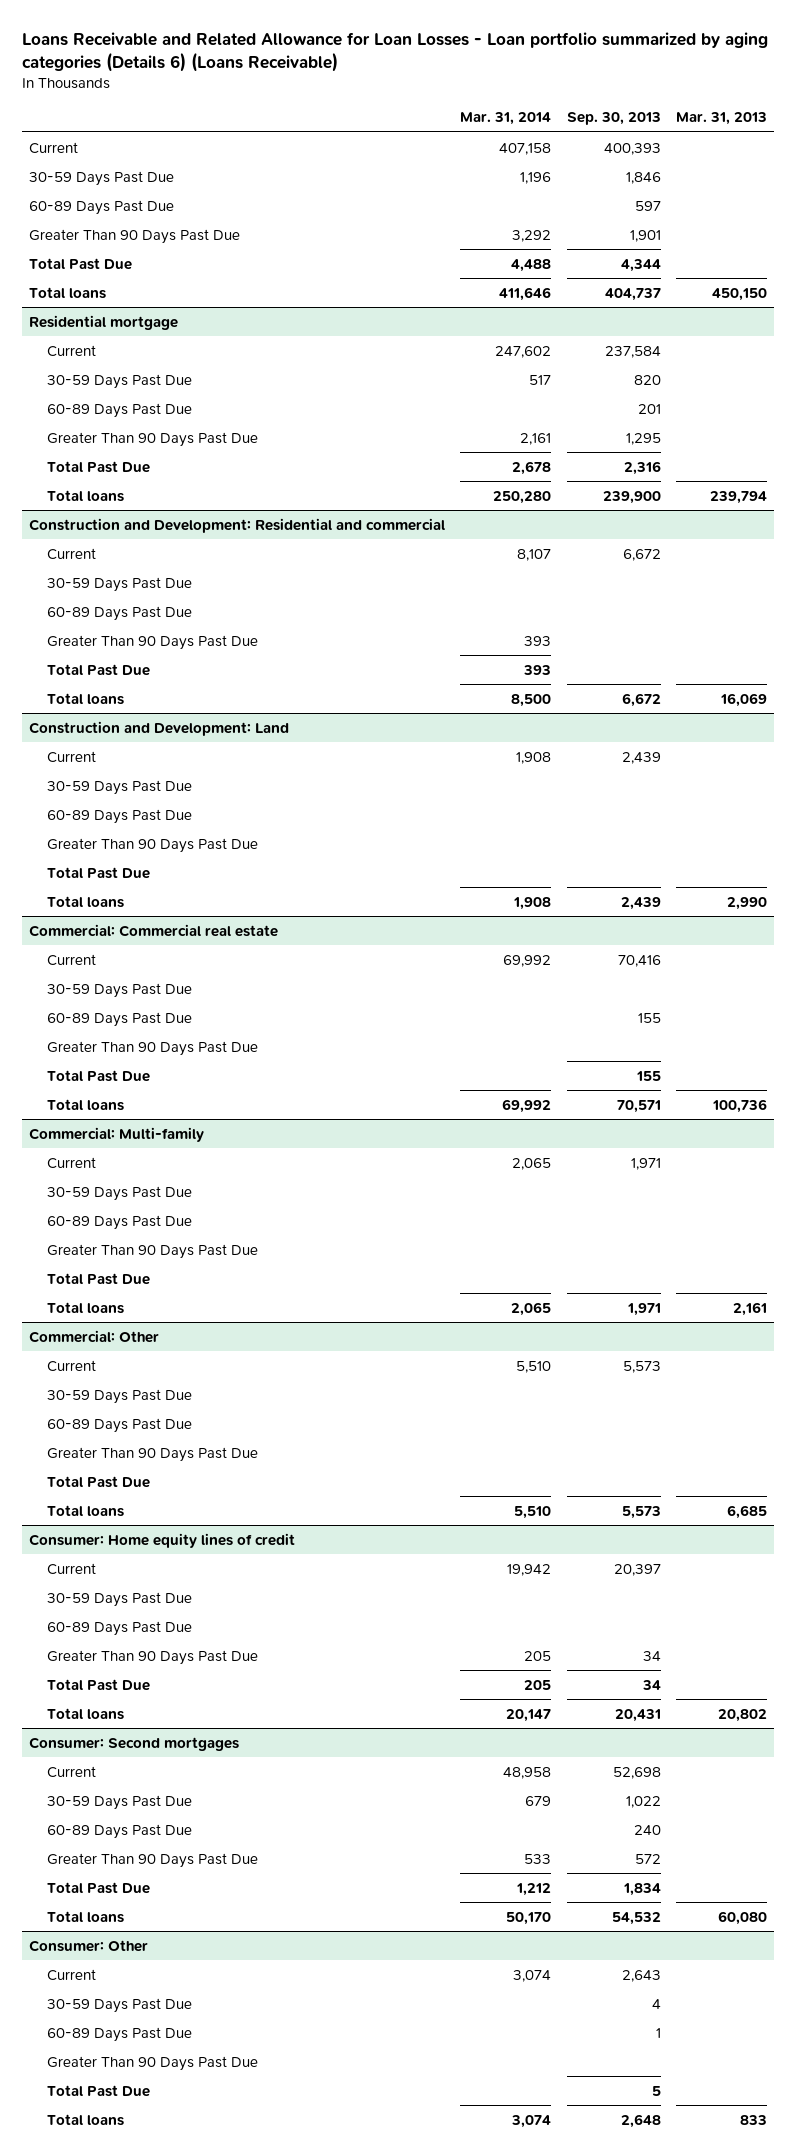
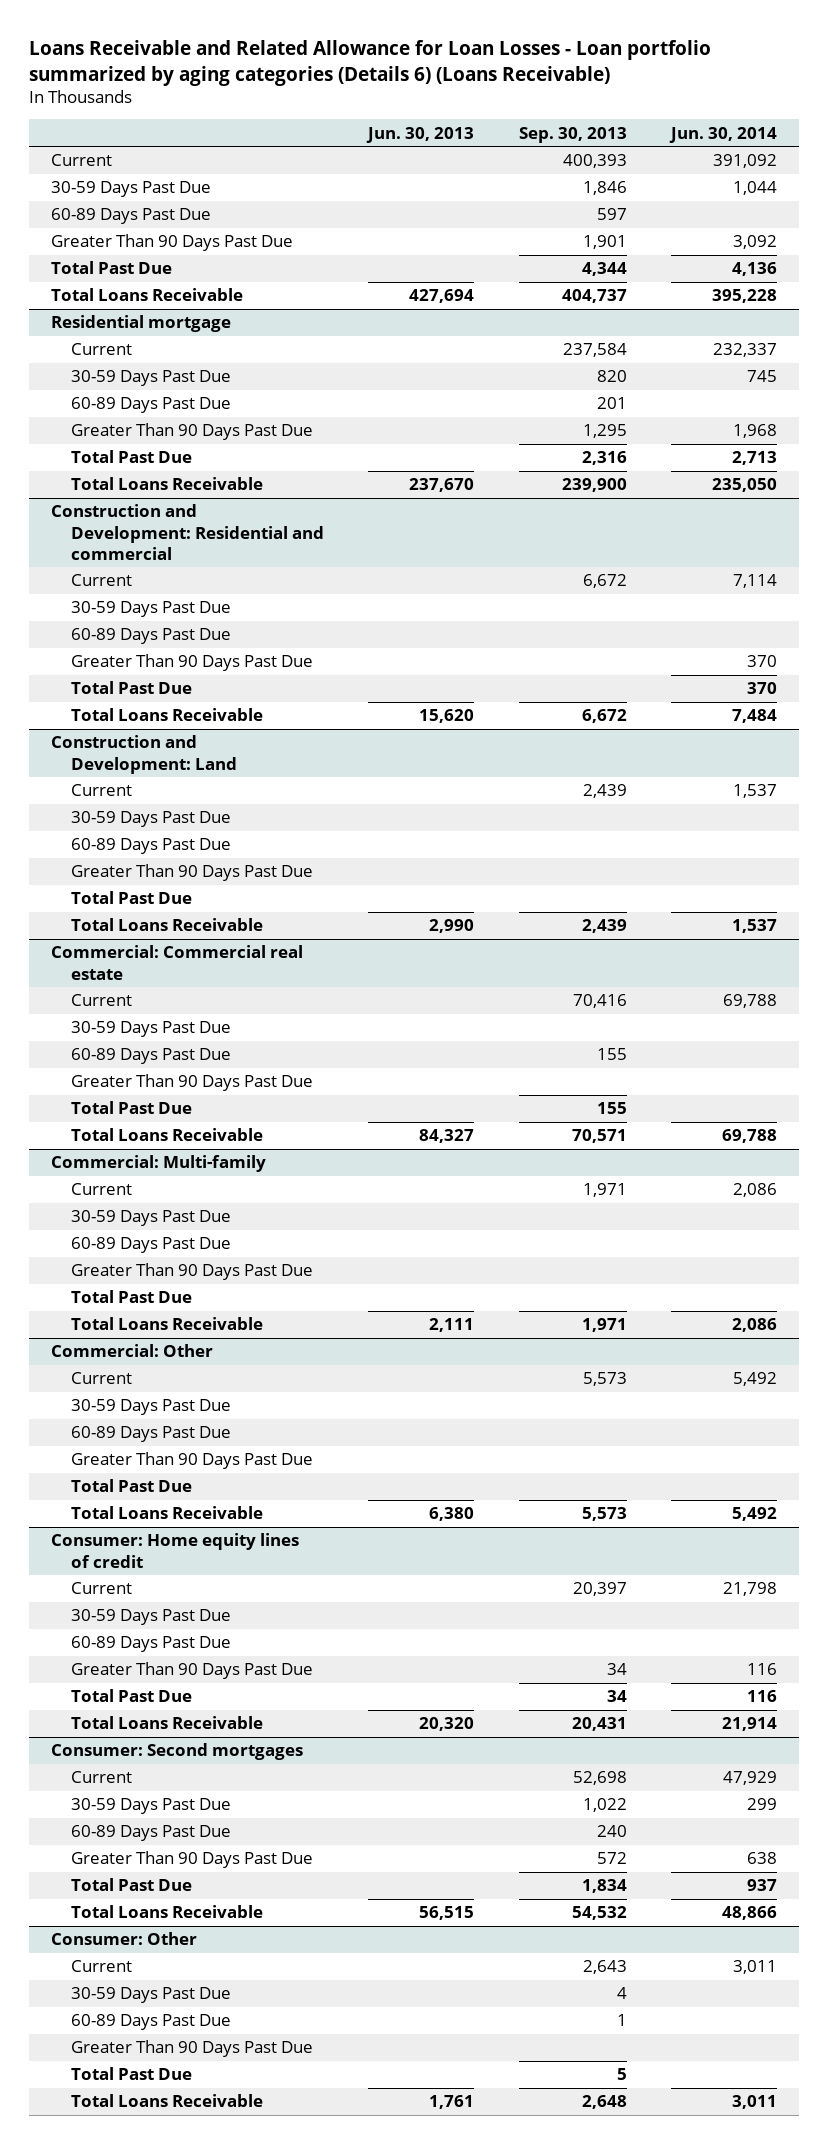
[460,112,552,126] Mar. 31, 2014 -> none
[675,112,767,126] Mar. 31, 2013 -> none
none -> [366,126,475,143] Jun. 30, 2013
none -> [669,126,778,143] Jun. 30, 2014
[29,286,107,299] Total loans -> [51,288,244,302] Total Loans Receivable
[46,489,124,502] Total loans -> [70,477,263,491] Total Loans Receivable
[46,692,124,705] Total loans -> [70,708,263,722] Total Loans Receivable
[46,895,124,908] Total loans -> [70,918,263,932] Total Loans Receivable
[46,1098,124,1111] Total loans -> [70,1128,263,1142] Total Loans Receivable
[46,1301,124,1314] Total loans -> [70,1317,263,1331] Total Loans Receivable
[46,1504,124,1517] Total loans -> [70,1506,263,1520] Total Loans Receivable
[46,1707,124,1720] Total loans -> [70,1716,263,1730] Total Loans Receivable
[46,1910,124,1923] Total loans -> [70,1905,263,1919] Total Loans Receivable
[46,2113,124,2126] Total loans -> [70,2094,263,2108] Total Loans Receivable

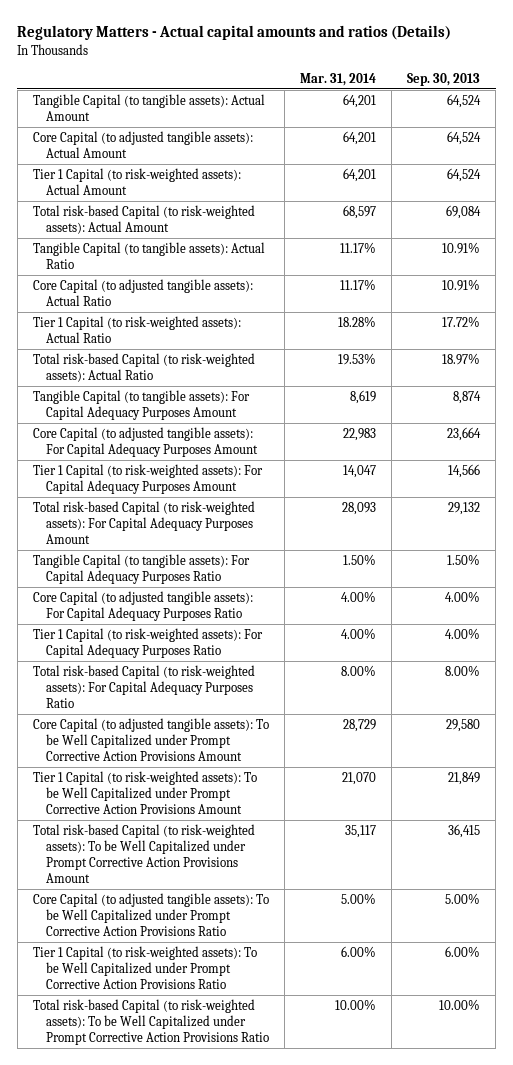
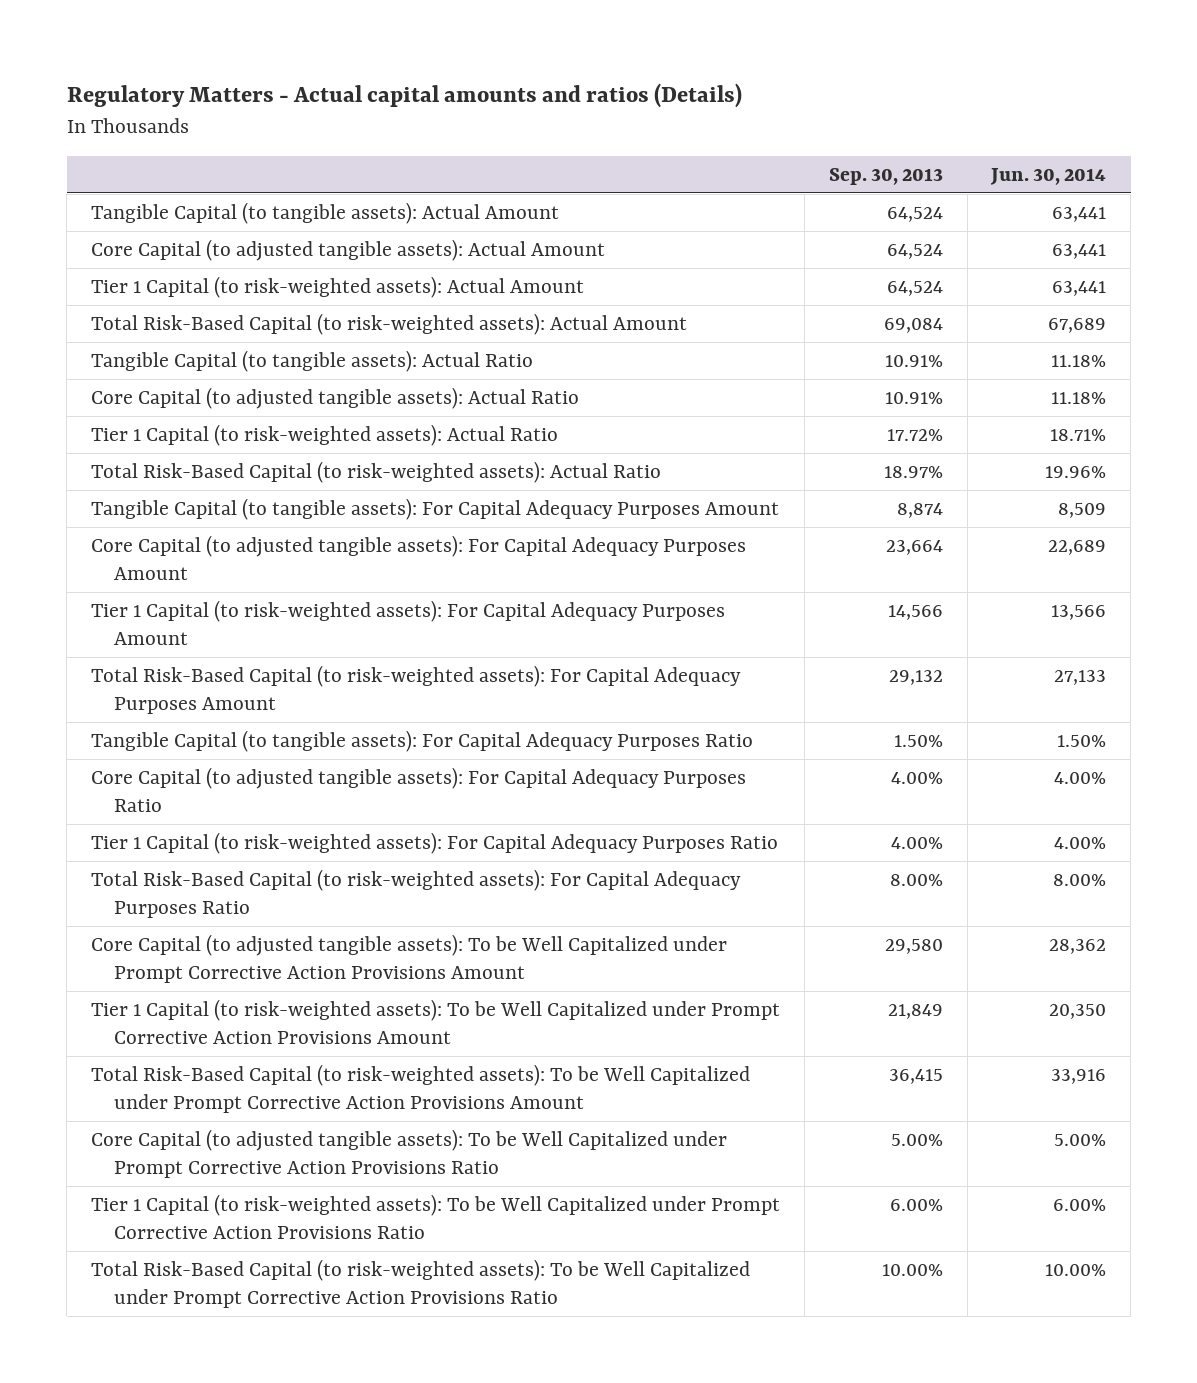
[300,72,377,86] Mar. 31, 2014 -> none
none -> [990,167,1107,185] Jun. 30, 2014
[32,204,255,234] Total risk-based Capital (to risk-weighted assets): Actual Amount -> [91,313,688,336] Total Risk-Based Capital (to risk-weighted assets): Actual Amount
[32,352,255,382] Total risk-based Capital (to risk-weighted assets): Actual Ratio -> [91,461,662,484] Total Risk-Based Capital (to risk-weighted assets): Actual Ratio
[32,500,255,545] Total risk-based Capital (to risk-weighted assets): For Capital Adequacy Purposes Amount -> [91,665,742,714] Total Risk-Based Capital (to risk-weighted assets): For Capital Adequacy Purposes Amount
[32,664,255,709] Total risk-based Capital (to risk-weighted assets): For Capital Adequacy Purposes Ratio -> [91,869,742,918] Total Risk-Based Capital (to risk-weighted assets): For Capital Adequacy Purposes Ratio
[32,823,255,884] Total risk-based Capital (to risk-weighted assets): To be Well Capitalized under Prompt Corrective Action Provisions Amount -> [91,1064,751,1113] Total Risk-Based Capital (to risk-weighted assets): To be Well Capitalized under Prompt Corrective Action Provisions Amount
[32,998,269,1046] Total risk-based Capital (to risk-weighted assets): To be Well Capitalized under Prompt Corrective Action Provisions Ratio -> [91,1259,751,1308] Total Risk-Based Capital (to risk-weighted assets): To be Well Capitalized under Prompt Corrective Action Provisions Ratio

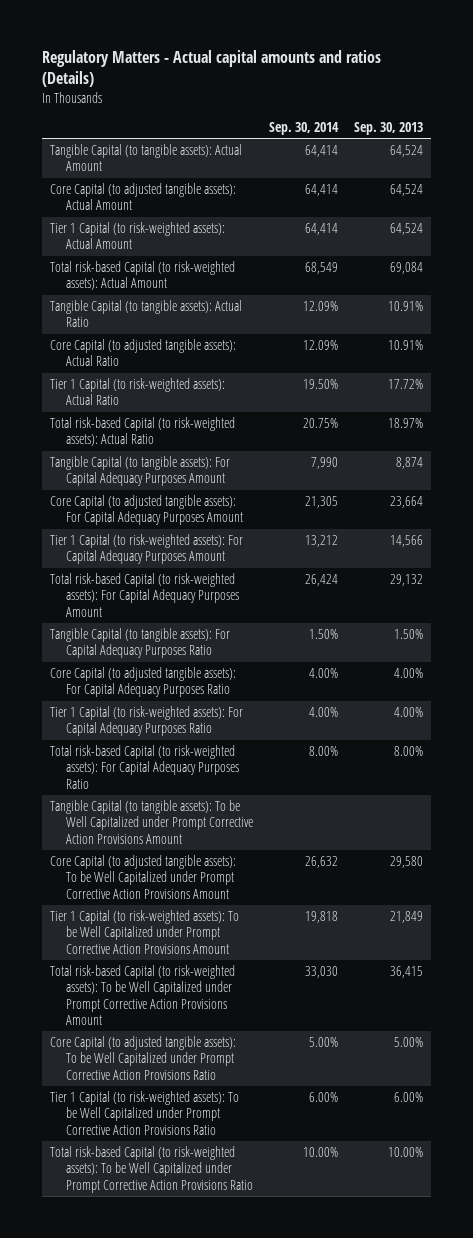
[990,167,1107,185] Jun. 30, 2014 -> none
none -> [268,122,339,136] Sep. 30, 2014
[91,313,688,336] Total Risk-Based Capital (to risk-weighted assets): Actual Amount -> [49,260,235,291] Total risk-based Capital (to risk-weighted assets): Actual Amount
[91,461,662,484] Total Risk-Based Capital (to risk-weighted assets): Actual Ratio -> [49,416,235,447] Total risk-based Capital (to risk-weighted assets): Actual Ratio
[91,665,742,714] Total Risk-Based Capital (to risk-weighted assets): For Capital Adequacy Purposes Amount -> [49,572,239,617] Total risk-based Capital (to risk-weighted assets): For Capital Adequacy Purposes Amount
[91,869,742,918] Total Risk-Based Capital (to risk-weighted assets): For Capital Adequacy Purposes Ratio -> [49,744,239,789] Total risk-based Capital (to risk-weighted assets): For Capital Adequacy Purposes Ratio
none -> [49,799,253,844] Tangible Capital (to tangible assets): To be Well Capitalized under Prompt Corrective Action Provisions Amount
[91,1064,751,1113] Total Risk-Based Capital (to risk-weighted assets): To be Well Capitalized under Prompt Corrective Action Provisions Amount -> [49,964,235,1026] Total risk-based Capital (to risk-weighted assets): To be Well Capitalized under Prompt Corrective Action Provisions Amount
[91,1259,751,1308] Total Risk-Based Capital (to risk-weighted assets): To be Well Capitalized under Prompt Corrective Action Provisions Ratio -> [49,1145,253,1193] Total risk-based Capital (to risk-weighted assets): To be Well Capitalized under Prompt Corrective Action Provisions Ratio

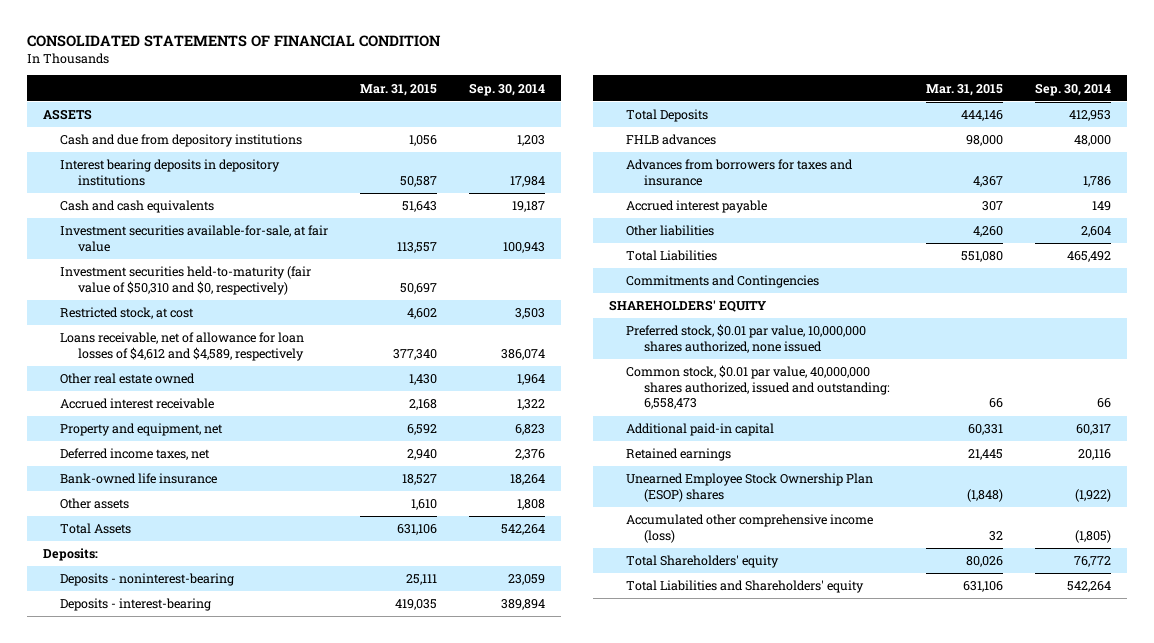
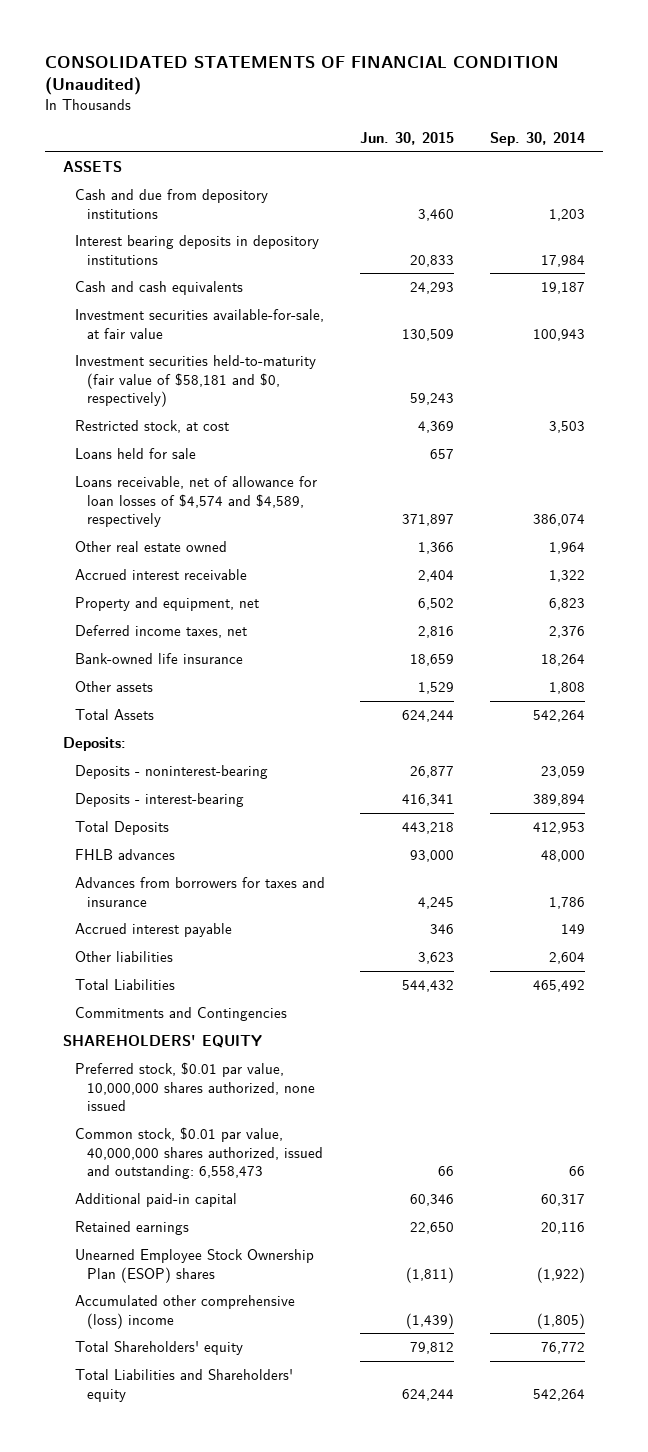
[26,35,441,48] CONSOLIDATED STATEMENTS OF FINANCIAL CONDITION -> [45,55,560,96] CONSOLIDATED STATEMENTS OF FINANCIAL CONDITION (Unaudited)
[360,83,438,96] Mar. 31, 2015 -> none
none -> [360,132,455,146] Jun. 30, 2015
[60,266,312,295] Investment securities held-to-maturity (fair value of $50,310 and $0, respectively) -> [75,354,317,408] Investment securities held-to-maturity (fair value of $58,181 and $0, respectively)
none -> [75,447,197,459] Loans held for sale
[60,332,305,361] Loans receivable, net of allowance for loan losses of $4,612 and $4,589, respectively -> [75,475,318,528] Loans receivable, net of allowance for loan losses of $4,574 and $4,589, respectively
[626,514,874,543] Accumulated other comprehensive income (loss) -> [75,1294,296,1329] Accumulated other comprehensive (loss) income

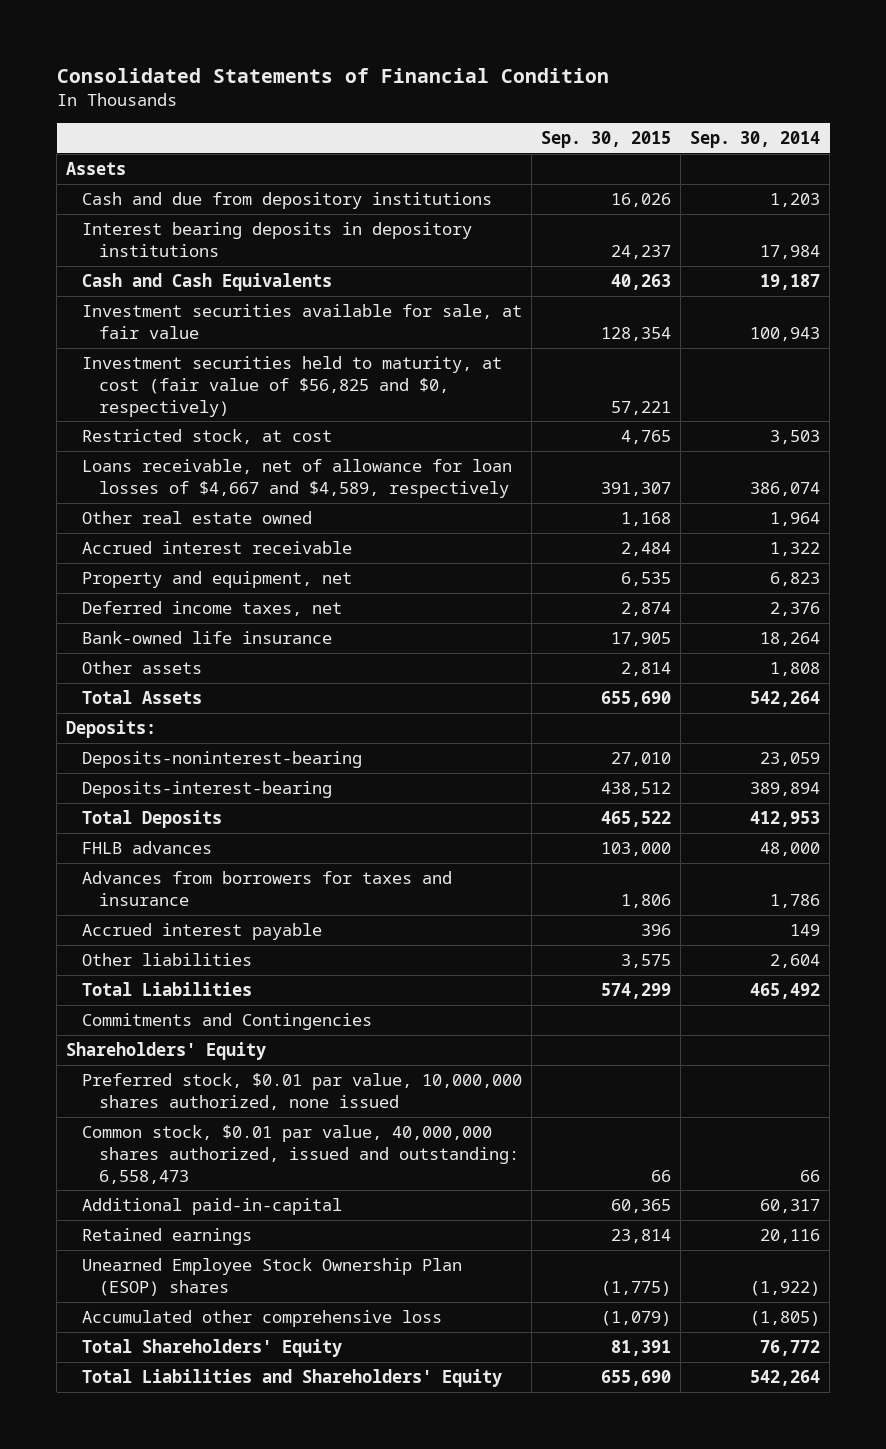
[45,55,560,96] CONSOLIDATED STATEMENTS OF FINANCIAL CONDITION (Unaudited) -> [56,68,609,84] Consolidated Statements of Financial Condition
[360,132,455,146] Jun. 30, 2015 -> none
none -> [541,131,672,149] Sep. 30, 2015
[62,160,122,172] ASSETS -> [66,162,127,176] Assets
[75,280,244,295] Cash and cash equivalents -> [82,273,333,292] Cash and Cash Equivalents
[75,308,325,339] Investment securities available-for-sale, at fair value -> [82,304,523,339] Investment securities available for sale, at fair value
[75,354,317,408] Investment securities held-to-maturity (fair value of $58,181 and $0, respectively) -> [82,356,503,417] Investment securities held to maturity, at cost (fair value of $56,825 and $0, respectively)
[75,447,197,459] Loans held for sale -> none
[75,475,318,528] Loans receivable, net of allowance for loan losses of $4,574 and $4,589, respectively -> [82,459,513,498] Loans receivable, net of allowance for loan losses of $4,667 and $4,589, respectively
[75,764,269,779] Deposits - noninterest-bearing -> [82,751,363,769] Deposits-noninterest-bearing
[75,792,245,807] Deposits - interest-bearing -> [82,781,333,799] Deposits-interest-bearing
[62,1034,262,1048] SHAREHOLDERS' EQUITY -> [66,1042,267,1061] Shareholders' Equity
[75,1192,238,1207] Additional paid-in capital -> [82,1198,343,1216] Additional paid-in-capital
[75,1294,296,1329] Accumulated other comprehensive (loss) income -> [82,1310,443,1328] Accumulated other comprehensive loss
[75,1340,244,1355] Total Shareholders' equity -> [82,1339,343,1358] Total Shareholders' Equity
[75,1368,294,1402] Total Liabilities and Shareholders' equity -> [82,1369,503,1388] Total Liabilities and Shareholders' Equity

